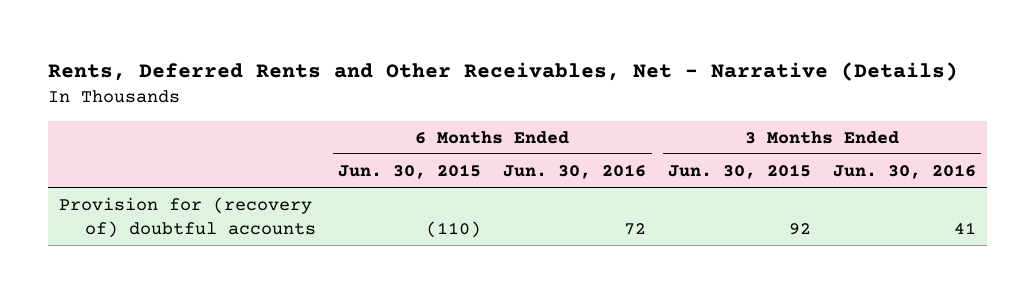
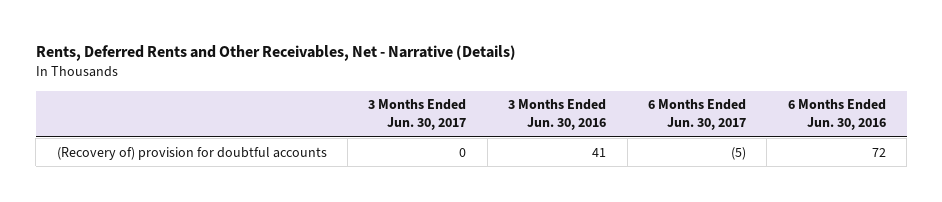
[338,163,482,179] Jun. 30, 2015 -> none
[668,163,812,179] Jun. 30, 2015 -> none
none -> [368,99,467,131] 3 Months Ended Jun. 30, 2017
none -> [647,99,746,131] 6 Months Ended Jun. 30, 2017
[59,196,317,239] Provision for (recovery of) doubtful accounts -> [56,146,327,160] (Recovery of) provision for doubtful accounts

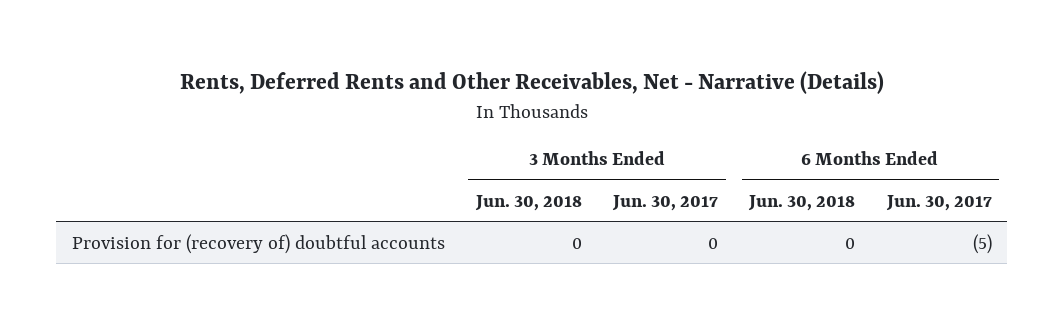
[508,99,607,131] 3 Months Ended Jun. 30, 2016 -> none
[787,99,886,131] 6 Months Ended Jun. 30, 2016 -> none
none -> [474,194,582,211] Jun. 30, 2018
none -> [748,194,856,211] Jun. 30, 2018
[56,146,327,160] (Recovery of) provision for doubtful accounts -> [71,233,445,254] Provision for (recovery of) doubtful accounts

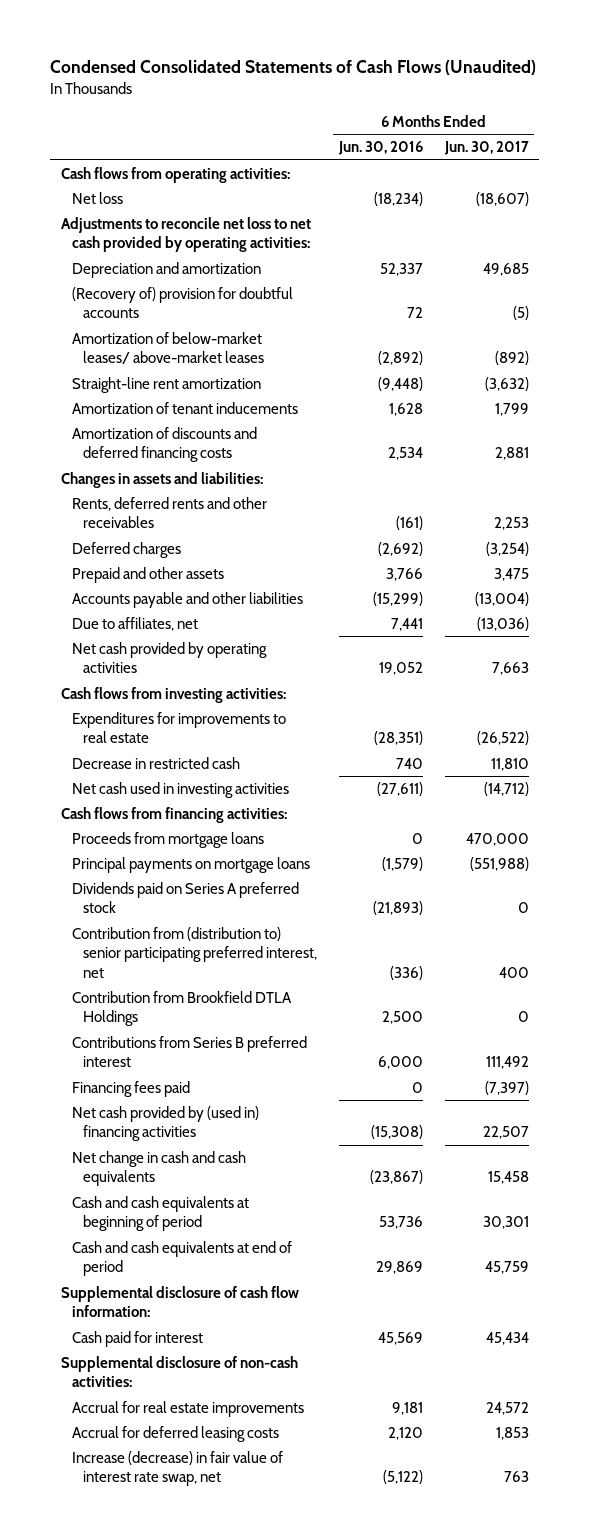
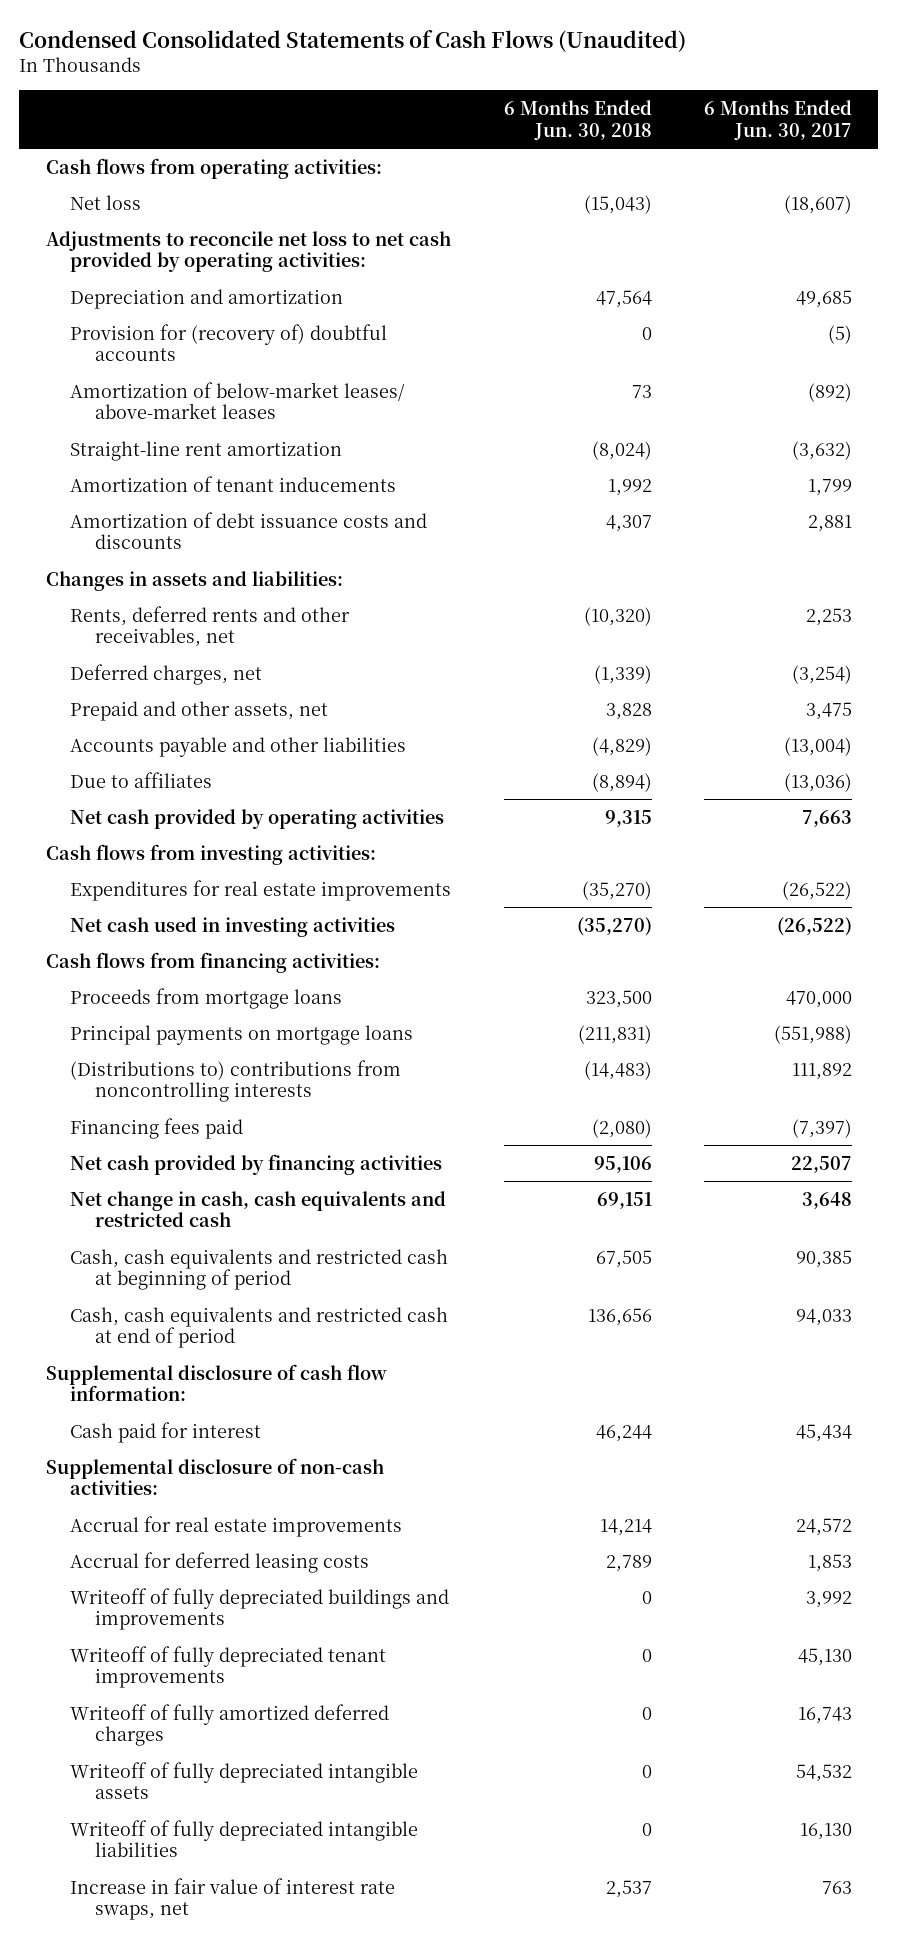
[337,141,423,156] Jun. 30, 2016 -> none
none -> [503,100,652,140] 6 Months Ended Jun. 30, 2018
[71,287,293,319] (Recovery of) provision for doubtful accounts -> [70,323,388,362] Provision for (recovery of) doubtful accounts
[71,427,257,463] Amortization of discounts and deferred financing costs -> [70,511,428,550] Amortization of debt issuance costs and discounts
[71,497,267,529] Rents, deferred rents and other receivables -> [70,605,351,648] Rents, deferred rents and other receivables, net
[71,542,181,559] Deferred charges -> [70,663,263,685] Deferred charges, net
[71,567,224,584] Prepaid and other assets -> [70,700,329,721] Prepaid and other assets, net
[71,617,198,632] Due to affiliates, net -> [70,771,213,788] Due to affiliates
[71,757,240,770] Decrease in restricted cash -> none
[71,712,286,744] Expenditures for improvements to real estate -> [70,879,452,901] Expenditures for real estate improvements
[483,782,529,797] (14,712) -> [776,916,852,936] (26,522)
[71,882,299,914] Dividends paid on Series A preferred stock -> none
[71,991,292,1027] Contribution from Brookfield DTLA Holdings -> none
[71,1036,307,1068] Contributions from Series B preferred interest -> none
[71,927,317,978] Contribution from (distribution to) senior participating preferred interest, net -> [70,1059,402,1103] (Distributions to) contributions from noncontrolling interests
[498,966,529,978] 400 -> [791,1062,852,1080] 111,892
[71,1106,259,1142] Net cash provided by (used in) financing activities -> [70,1153,443,1175] Net cash provided by financing activities
[71,1151,246,1187] Net change in cash and cash equivalents -> [70,1190,447,1228] Net change in cash, cash equivalents and restricted cash
[487,1171,529,1185] 15,458 -> [801,1191,852,1209] 3,648
[71,1196,249,1232] Cash and cash equivalents at beginning of period -> [70,1248,449,1291] Cash, cash equivalents and restricted cash at beginning of period
[482,1216,529,1230] 30,301 -> [795,1249,852,1268] 90,385
[71,1241,292,1277] Cash and cash equivalents at end of period -> [70,1306,449,1349] Cash, cash equivalents and restricted cash at end of period
[484,1261,529,1275] 45,759 -> [795,1308,852,1326] 94,033
none -> [70,1587,450,1631] Writeoff of fully depreciated buildings and improvements
none -> [70,1645,387,1689] Writeoff of fully depreciated tenant improvements
none -> [70,1703,390,1747] Writeoff of fully amortized deferred charges
none -> [70,1761,419,1800] Writeoff of fully depreciated intangible assets
none -> [70,1819,419,1858] Writeoff of fully depreciated intangible liabilities
[71,1451,283,1487] Increase (decrease) in fair value of interest rate swap, net -> [70,1877,396,1921] Increase in fair value of interest rate swaps, net

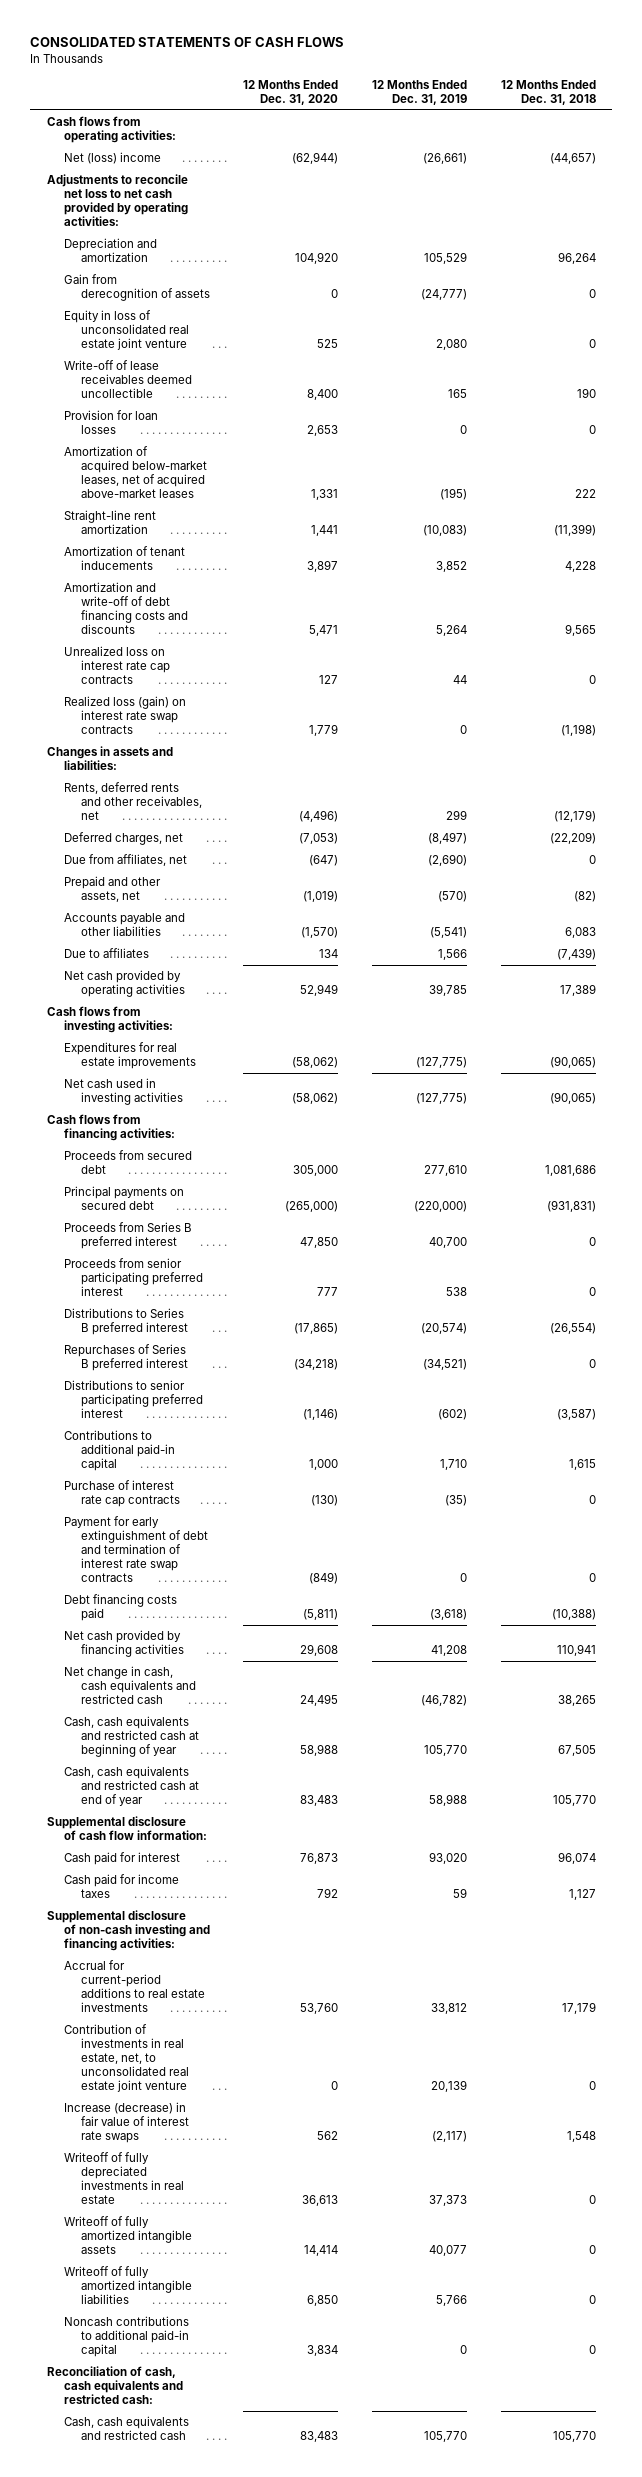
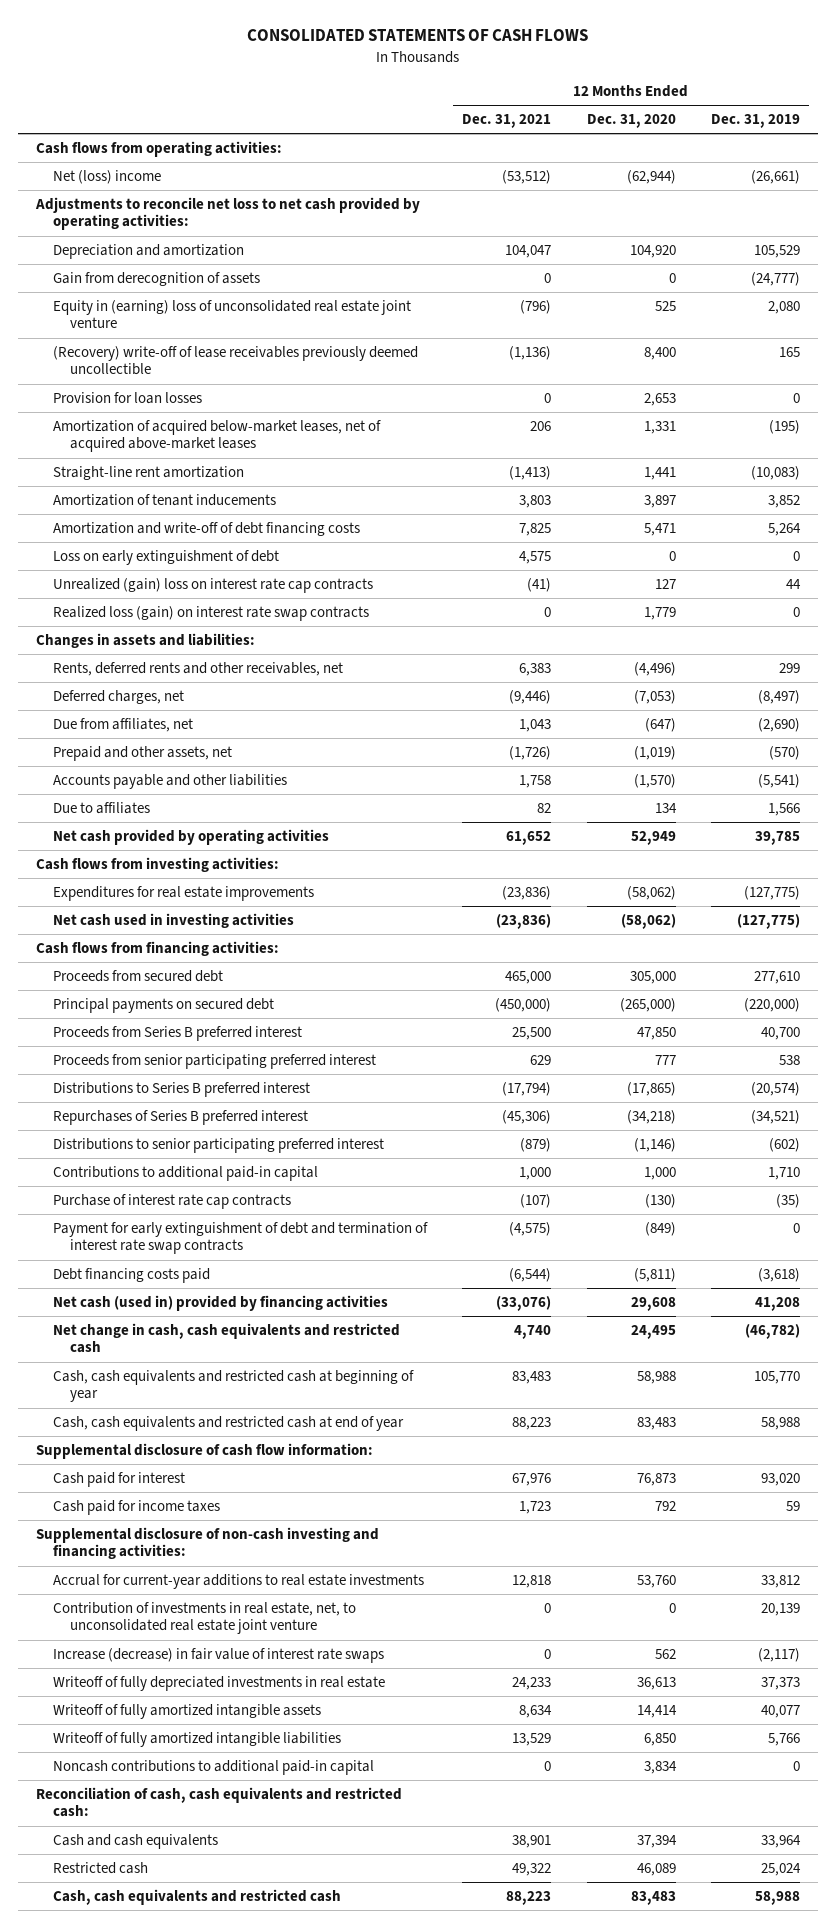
[500,80,596,106] 12 Months Ended Dec. 31, 2018 -> none
none -> [462,114,552,129] Dec. 31, 2021
[63,309,189,350] Equity in loss of unconsolidated real estate joint venture -> [52,300,411,329] Equity in (earning) loss of unconsolidated real estate joint venture
[63,359,192,398] Write-off of lease receivables deemed uncollectible -> [52,346,418,376] (Recovery) write-off of lease receivables previously deemed uncollectible
[63,581,188,634] Amortization and write-off of debt financing costs and discounts -> [52,522,360,537] Amortization and write-off of debt financing costs
none -> [52,550,279,566] Loss on early extinguishment of debt
[63,645,170,684] Unrealized loss on interest rate cap contracts -> [52,578,373,594] Unrealized (gain) loss on interest rate cap contracts
[63,1629,184,1657] Net cash provided by financing activities -> [52,1295,388,1312] Net cash (used in) provided by financing activities
[63,1959,205,2012] Accrual for current-period additions to real estate investments -> [52,1574,424,1590] Accrual for current-year additions to real estate investments
none -> [52,1834,218,1850] Cash and cash equivalents
none -> [52,1862,148,1875] Restricted cash
[423,2430,467,2442] 105,770 -> [755,1891,801,1906] 58,988

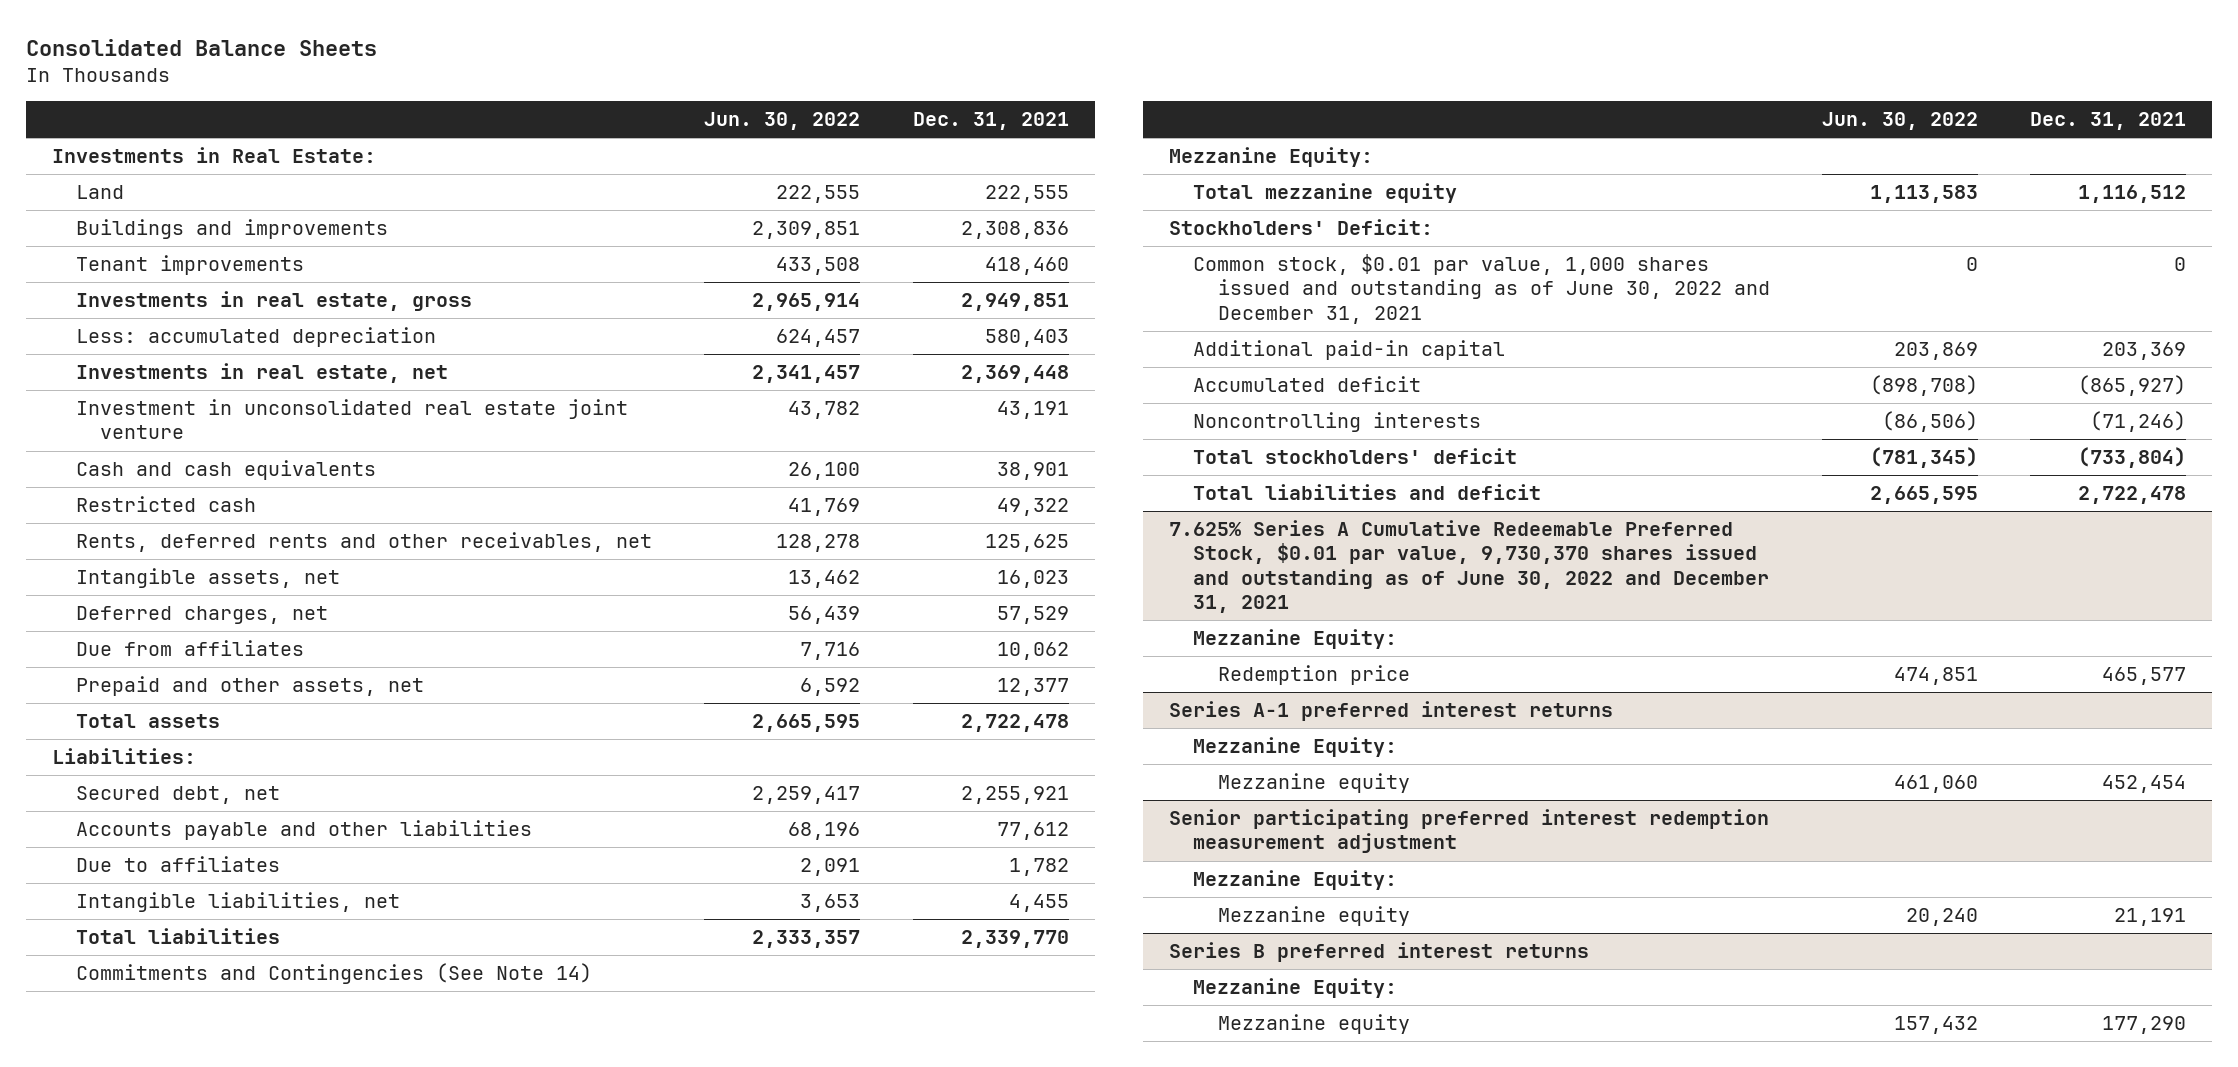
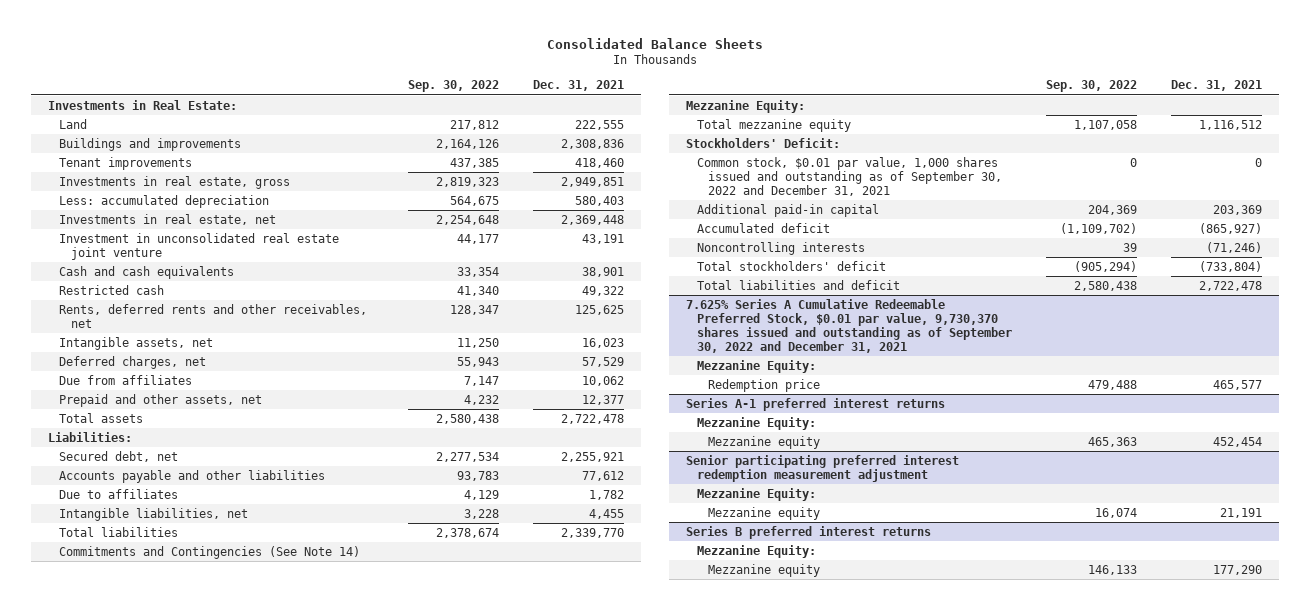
[704,112,861,131] Jun. 30, 2022 -> none
none -> [408,80,500,93] Sep. 30, 2022
[1193,254,1770,324] Common stock, $0.01 par value, 1,000 shares issued and outstanding as of June 30, 2022 and December 31, 2021 -> [697,156,1003,196] Common stock, $0.01 par value, 1,000 shares issued and outstanding as of September 30, 2022 and December 31, 2021
[1169,520,1770,614] 7.625% Series A Cumulative Redeemable Preferred Stock, $0.01 par value, 9,730,370 shares issued and outstanding as of June 30, 2022 and December 31, 2021 -> [686,298,1013,353] 7.625% Series A Cumulative Redeemable Preferred Stock, $0.01 par value, 9,730,370 shares issued and outstanding as of September 30, 2022 and December 31, 2021

